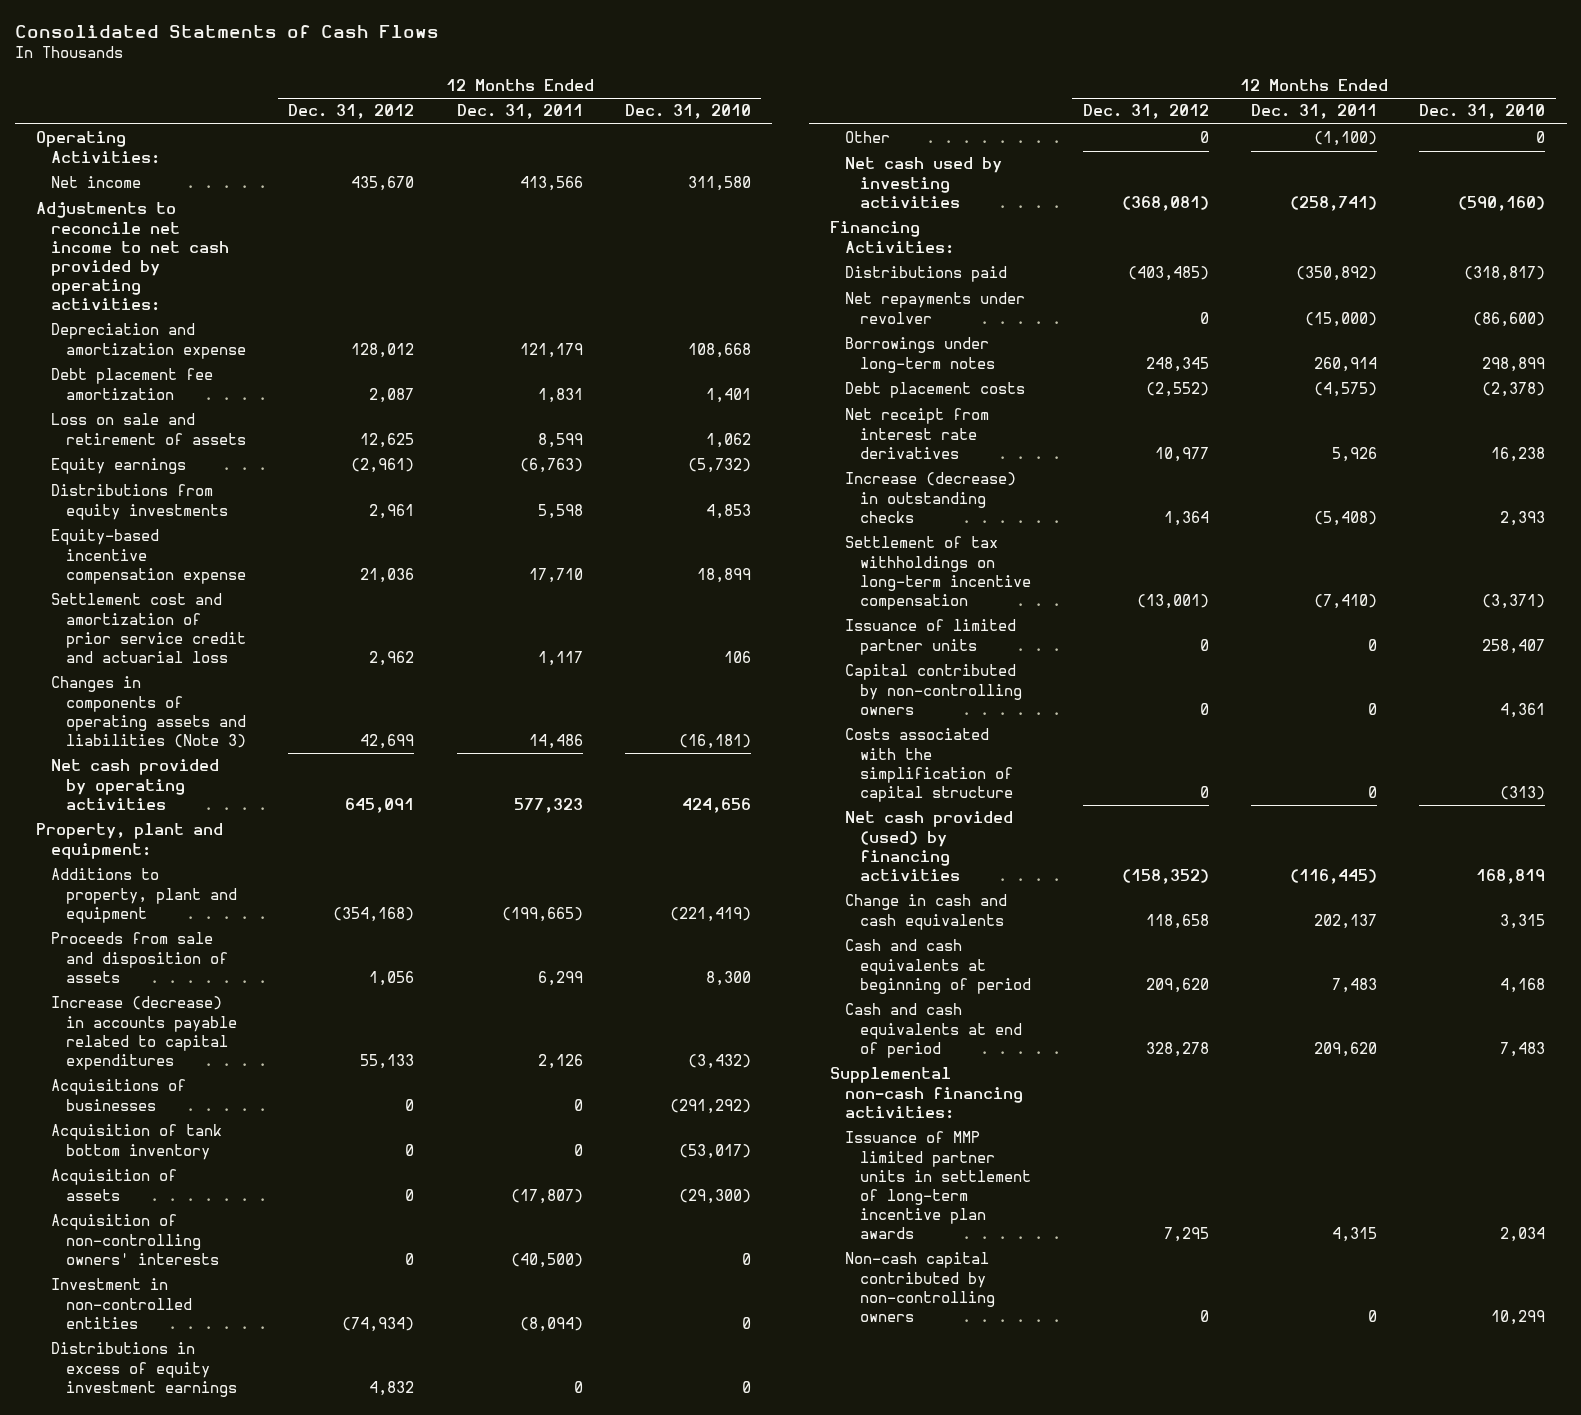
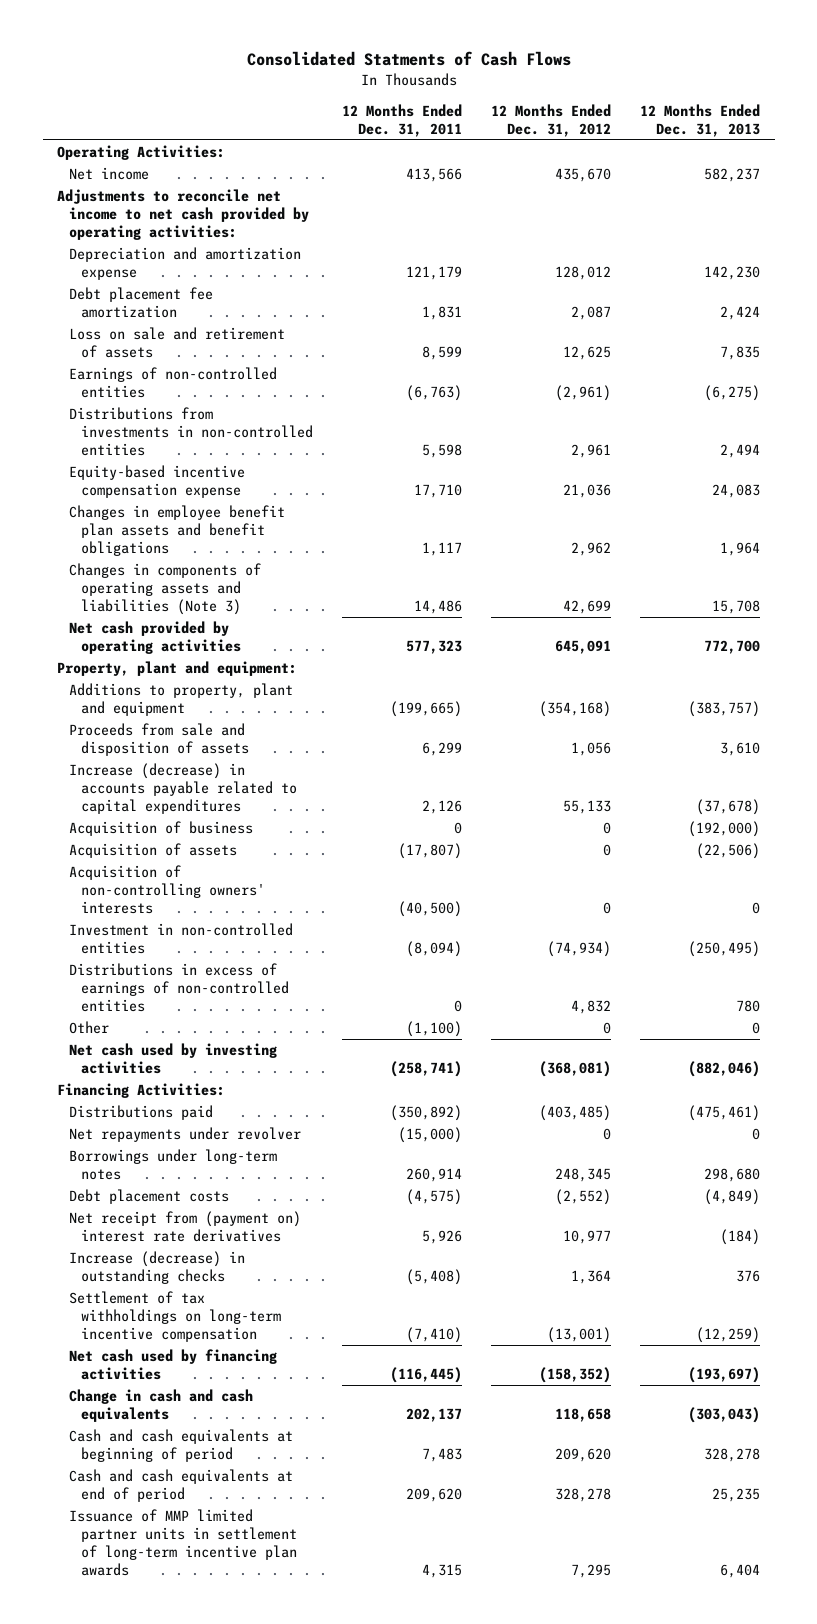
[624,104,751,120] Dec. 31, 2010 -> none
none -> [640,103,761,137] 12 Months Ended Dec. 31, 2013
[50,458,186,475] Equity earnings -> [69,367,278,399] Earnings of non-controlled entities
[50,484,228,520] Distributions from equity investments -> [69,407,313,457] Distributions from investments in non-controlled entities
[50,593,246,663] Settlement cost and amortization of prior service credit and actuarial loss -> [69,505,286,557] Changes in employee benefit plan assets and benefit obligations
[50,1124,222,1160] Acquisition of tank bottom inventory -> none
[50,1079,186,1111] Acquisitions of businesses -> [69,821,254,837] Acquisition of business
[50,1342,237,1397] Distributions in excess of equity investment earnings -> [69,963,289,1013] Distributions in excess of earnings of non-controlled entities
[845,408,990,459] Net receipt from interest rate derivatives -> [69,1211,302,1243] Net receipt from (payment on) interest rate derivatives
[845,619,1017,655] Issuance of limited partner units -> none
[845,664,1023,715] Capital contributed by non-controlling owners -> none
[845,728,1014,802] Costs associated with the simplification of capital structure -> none
[845,811,1014,881] Net cash provided (used) by financing activities -> [69,1349,278,1381] Net cash used by financing activities
[830,1067,1024,1119] Supplemental non-cash financing activities: -> none
[845,1252,996,1322] Non-cash capital contributed by non-controlling owners -> none

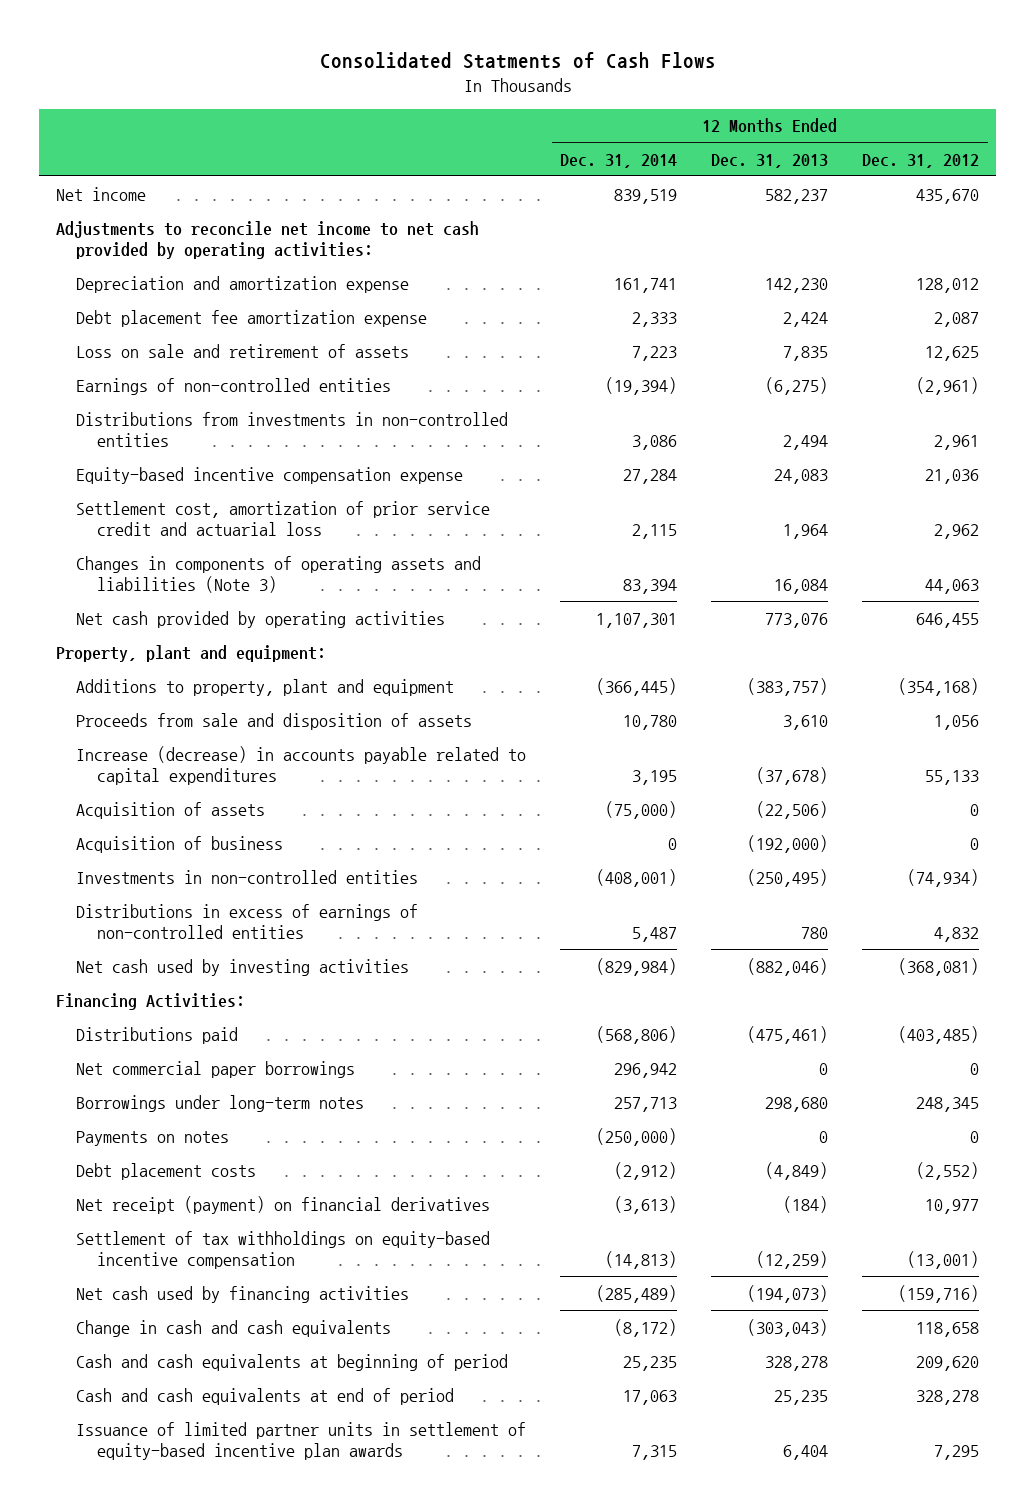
[341,103,462,137] 12 Months Ended Dec. 31, 2011 -> none
none -> [560,153,678,168] Dec. 31, 2014
[57,145,226,161] Operating Activities: -> none
[69,287,214,319] Debt placement fee amortization -> [76,309,428,327] Debt placement fee amortization expense
[69,505,286,557] Changes in employee benefit plan assets and benefit obligations -> [76,500,491,536] Settlement cost, amortization of prior service credit and actuarial loss
[562,600,611,615] 42,699 -> [925,578,980,594] 44,063
[712,600,761,615] 15,708 -> [774,578,829,594] 16,084
[554,640,611,655] 645,091 -> [916,612,980,628] 646,455
[704,640,761,655] 772,700 -> [765,612,829,628] 773,076
[69,865,265,915] Acquisition of non-controlling owners' interests -> none
[69,821,254,837] Acquisition of business -> [76,835,284,853] Acquisition of business
[69,923,294,955] Investment in non-controlled entities -> [76,869,419,884] Investments in non-controlled entities
[69,1021,110,1035] Other -> none
[69,1127,302,1143] Net repayments under revolver -> none
none -> [76,1060,356,1078] Net commercial paper borrowings
none -> [76,1130,230,1146] Payments on notes
[69,1251,246,1285] Increase (decrease) in outstanding checks -> none
[69,1211,302,1243] Net receipt from (payment on) interest rate derivatives -> [76,1195,491,1214] Net receipt (payment) on financial derivatives
[69,1291,281,1343] Settlement of tax withholdings on long-term incentive compensation -> [76,1230,491,1269] Settlement of tax withholdings on equity-based incentive compensation
[538,1367,611,1384] (158,352) -> [898,1284,980,1303] (159,716)
[688,1367,761,1384] (193,697) -> [747,1284,829,1303] (194,073)
[69,1509,297,1577] Issuance of MMP limited partner units in settlement of long-term incentive plan awards -> [76,1421,527,1460] Issuance of limited partner units in settlement of equity-based incentive plan awards

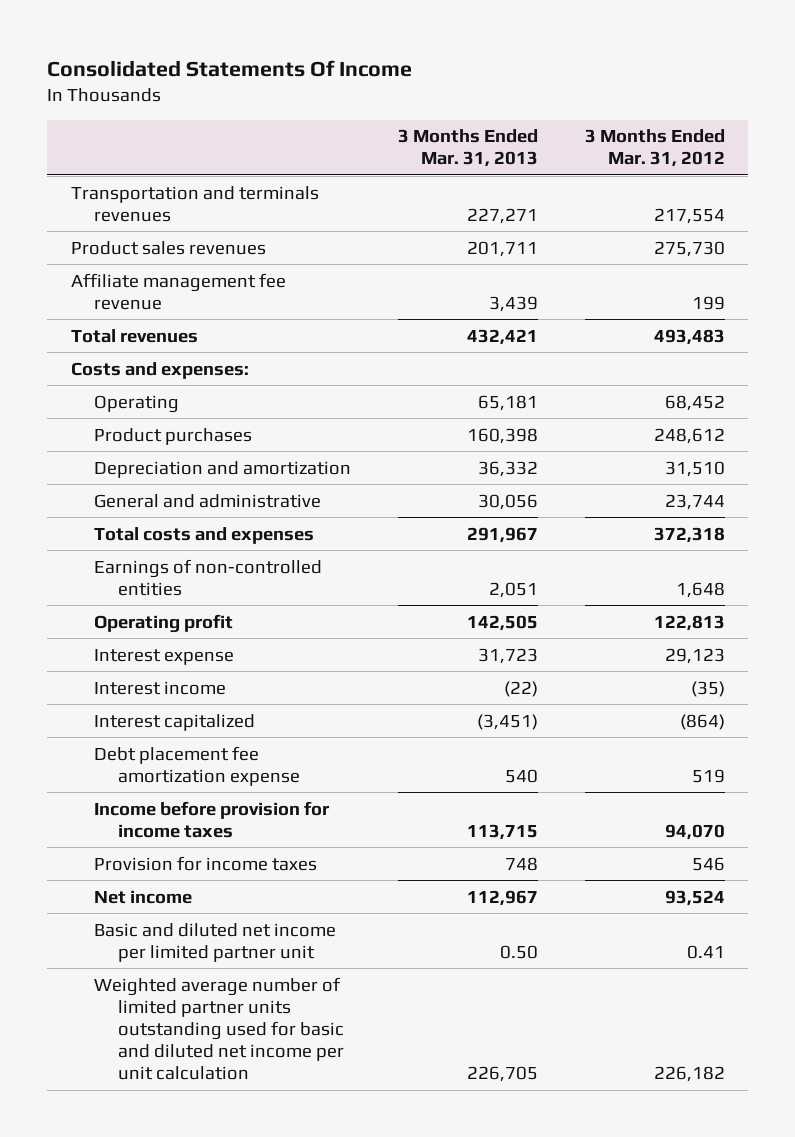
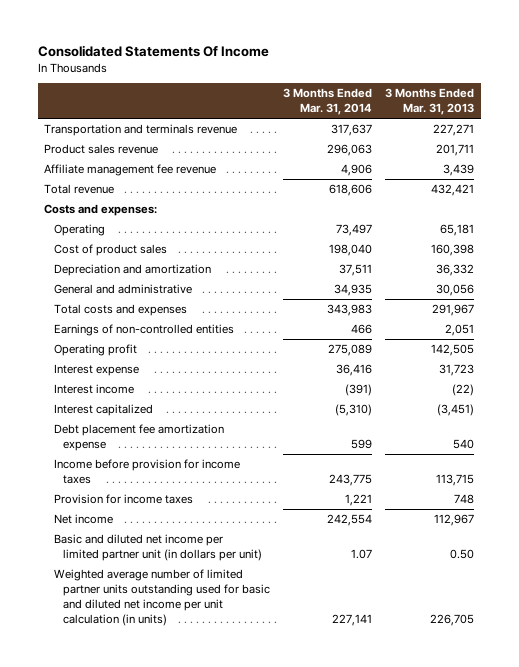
[584,129,725,168] 3 Months Ended Mar. 31, 2012 -> none
none -> [283,88,373,116] 3 Months Ended Mar. 31, 2014
[70,185,319,222] Transportation and terminals revenues -> [44,124,238,137] Transportation and terminals revenue
[70,240,266,255] Product sales revenues -> [44,144,159,155] Product sales revenue
[70,328,198,343] Total revenues -> [44,184,115,195] Total revenue
[94,427,253,445] Product purchases -> [53,244,167,257] Cost of product sales
[94,922,337,962] Basic and diluted net income per limited partner unit -> [53,534,263,562] Basic and diluted net income per limited partner unit (in dollars per unit)
[94,976,344,1081] Weighted average number of limited partner units outstanding used for basic and diluted net income per unit calculation -> [53,569,271,626] Weighted average number of limited partner units outstanding used for basic and diluted net income per unit calculation (in units)

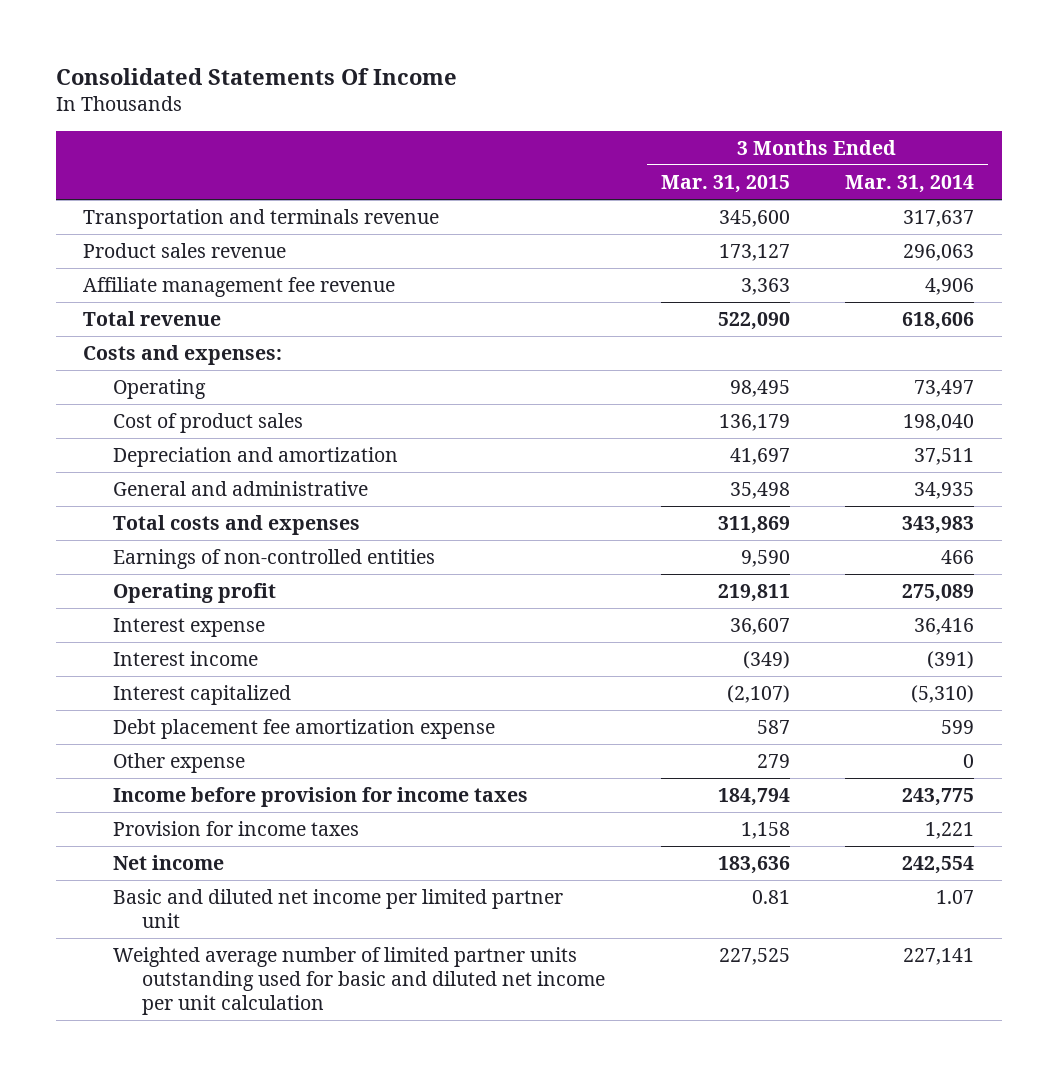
[385,88,475,116] 3 Months Ended Mar. 31, 2013 -> none
none -> [660,174,790,193] Mar. 31, 2015
none -> [112,753,245,774] Other expense
[53,534,263,562] Basic and diluted net income per limited partner unit (in dollars per unit) -> [112,889,563,929] Basic and diluted net income per limited partner unit
[53,569,271,626] Weighted average number of limited partner units outstanding used for basic and diluted net income per unit calculation (in units) -> [112,947,606,1016] Weighted average number of limited partner units outstanding used for basic and diluted net income per unit calculation

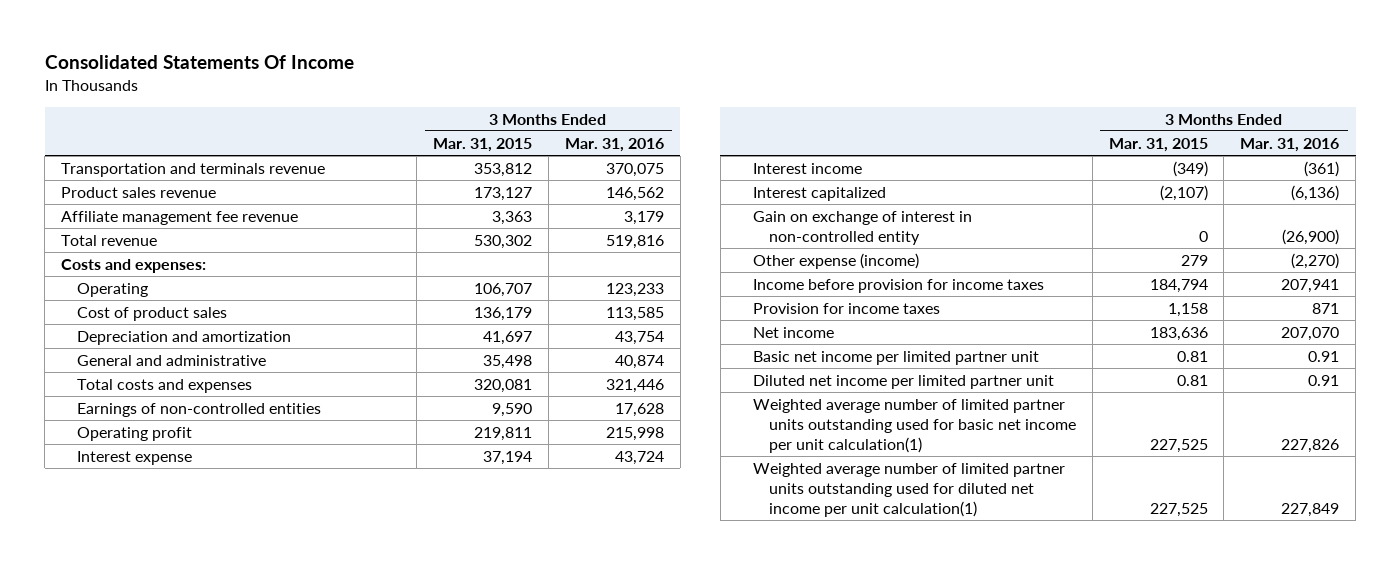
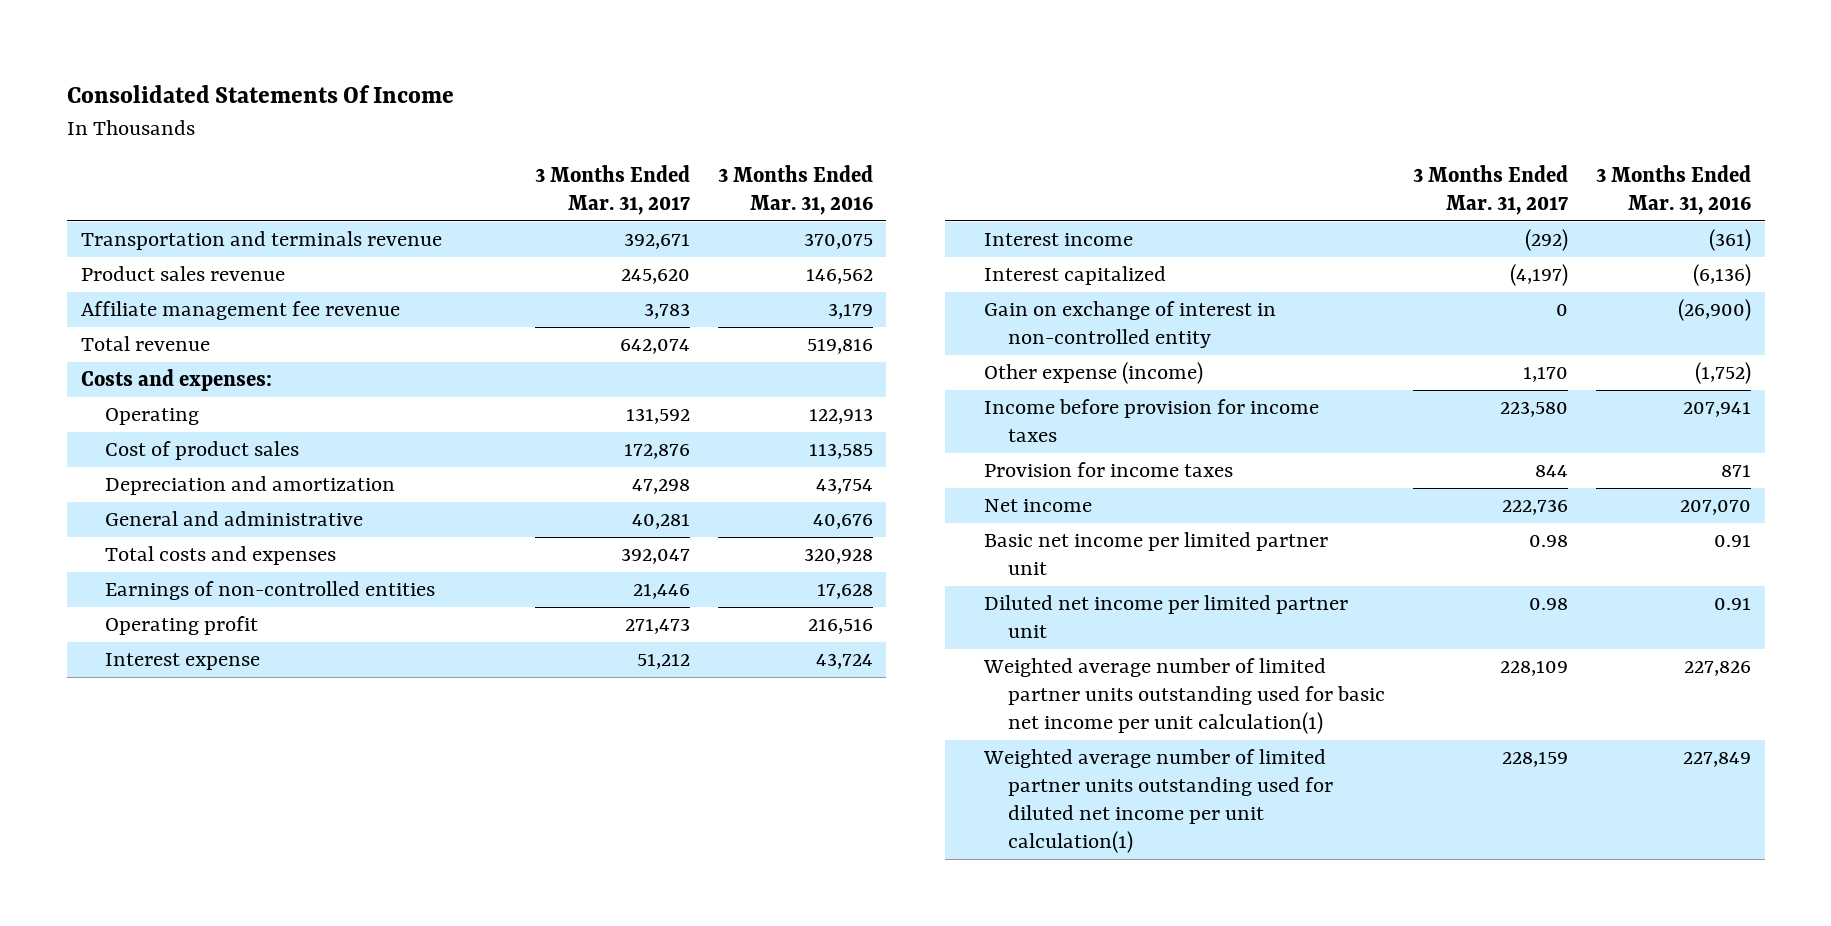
[433,137,533,152] Mar. 31, 2015 -> none
none -> [534,165,690,216] 3 Months Ended Mar. 31, 2017
[605,282,664,297] 123,233 -> [808,408,873,425] 122,913
[614,354,664,369] 40,874 -> [812,514,873,530] 40,676
[605,378,664,393] 321,446 -> [803,548,873,565] 320,928
[605,426,664,441] 215,998 -> [807,619,873,635] 216,516
[1291,252,1340,269] (2,270) -> [1694,362,1751,385] (1,752)

